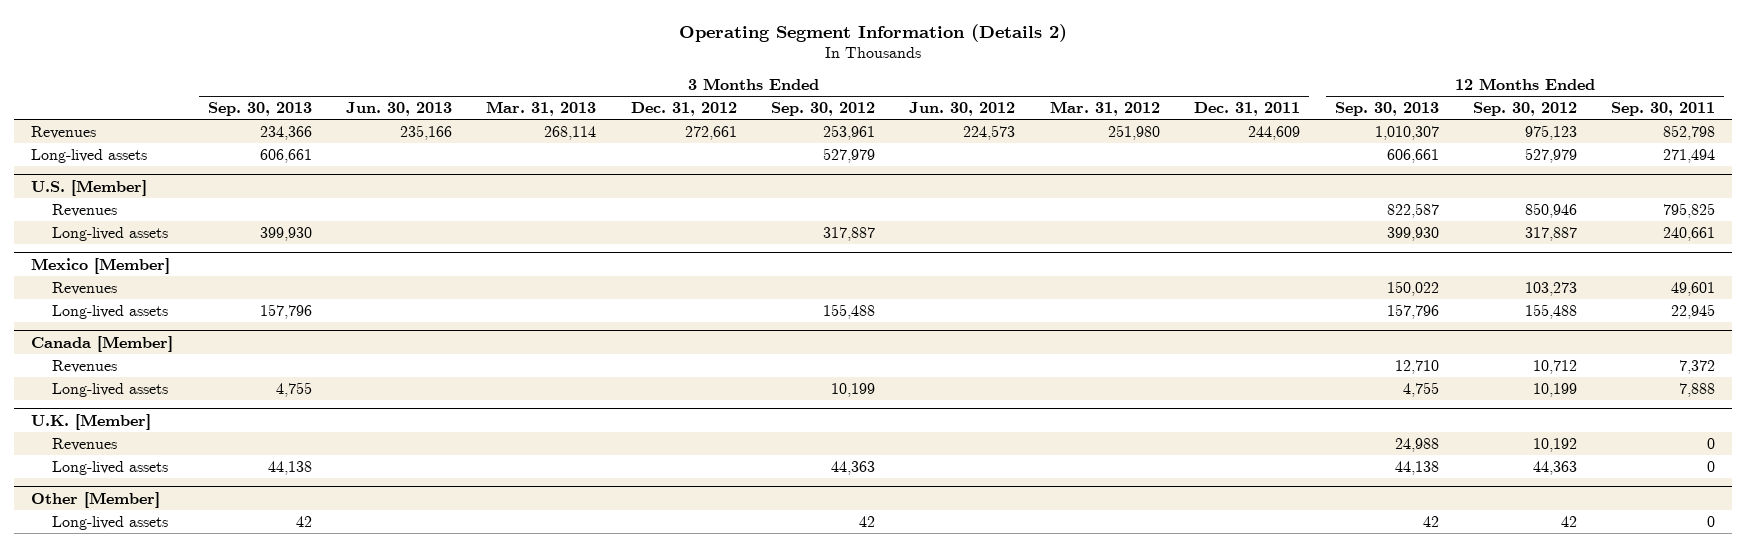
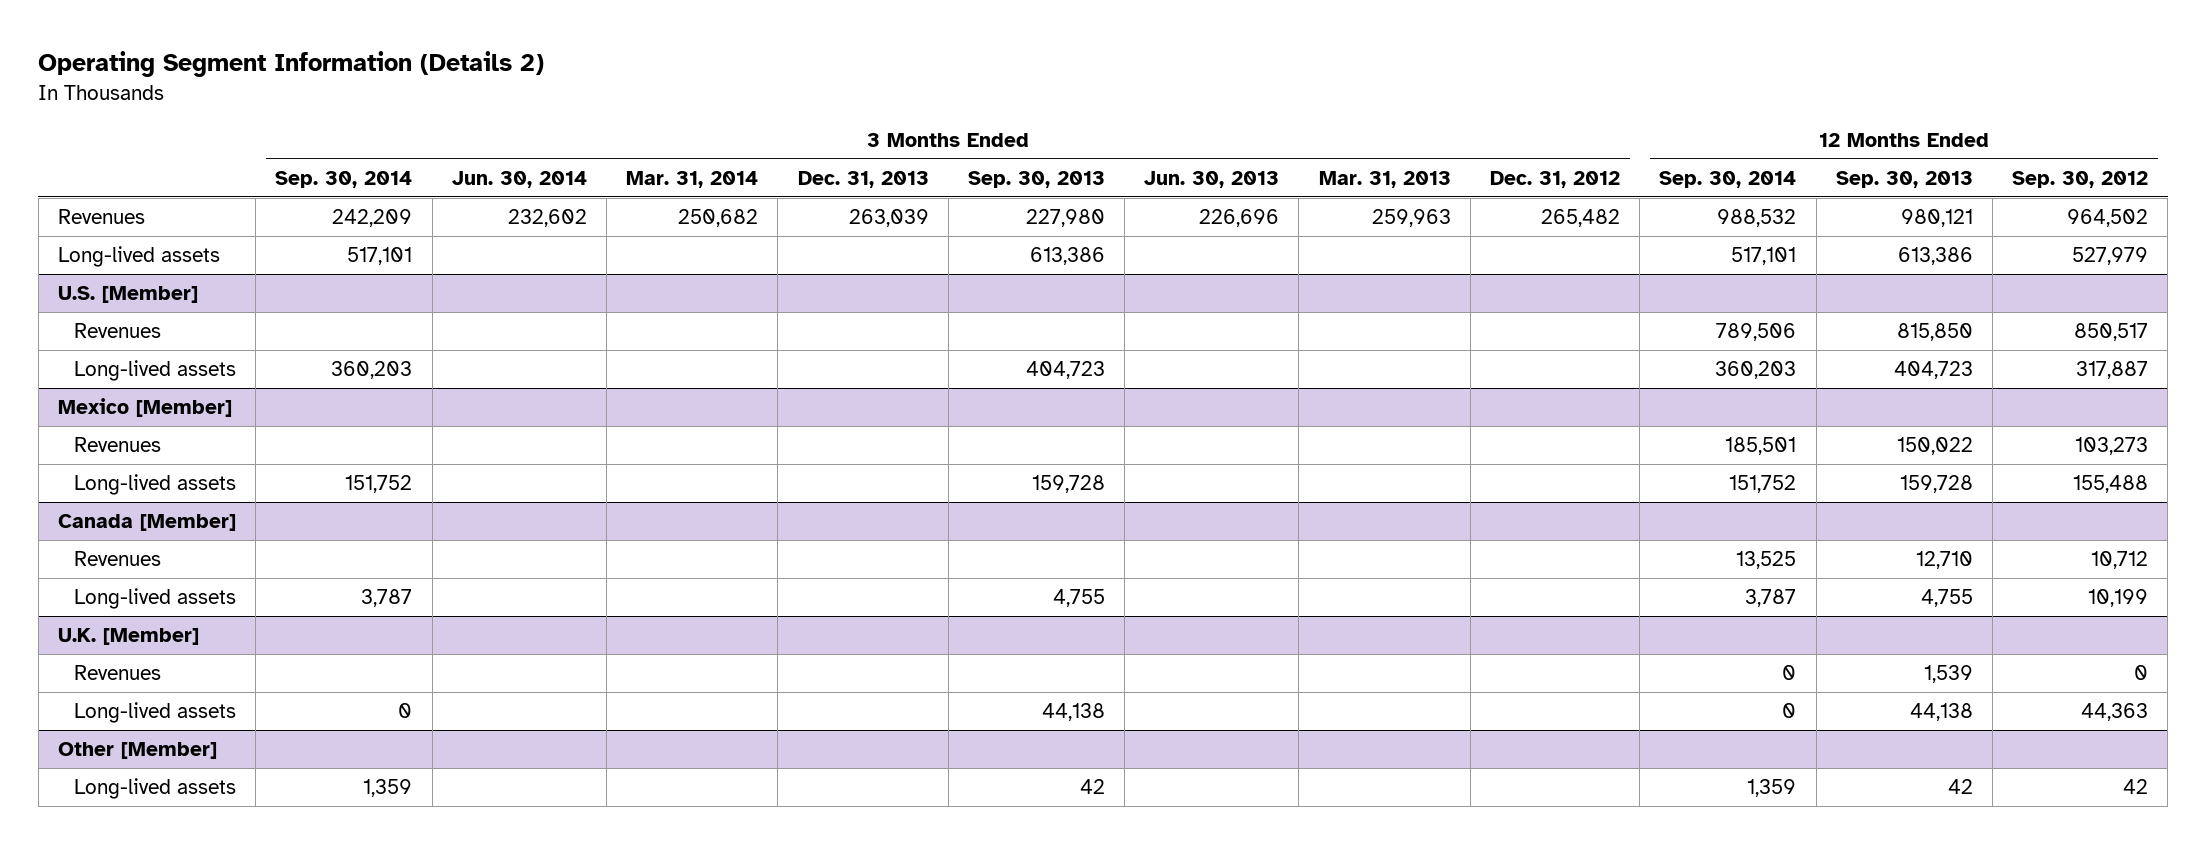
[771,102,876,117] Sep. 30, 2012 -> none
[909,102,1016,117] Jun. 30, 2012 -> none
[1049,101,1160,117] Mar. 31, 2012 -> none
[1194,102,1301,117] Dec. 31, 2011 -> none
[1611,102,1716,117] Sep. 30, 2011 -> none
none -> [275,170,413,188] Sep. 30, 2014
none -> [451,170,587,188] Jun. 30, 2014
none -> [626,170,759,188] Mar. 31, 2014
none -> [797,170,929,188] Dec. 31, 2013
none -> [1659,170,1797,188] Sep. 30, 2014
[259,125,312,140] 234,366 -> [1025,209,1105,228] 227,980
[399,124,452,140] 235,166 -> [1199,209,1280,228] 226,696
[544,125,597,140] 268,114 -> [1371,209,1451,228] 259,963
[684,125,737,140] 272,661 -> [1541,209,1621,228] 265,482
[1374,125,1439,140] 1,010,307 -> [1900,209,1973,228] 980,121
[1524,124,1577,140] 975,123 -> [2067,209,2149,228] 964,502
[259,148,312,163] 606,661 -> [1029,247,1105,266] 613,386
[1386,148,1439,163] 606,661 -> [1897,247,1973,266] 613,386
[1386,202,1439,218] 822,587 -> [1896,323,1973,342] 815,850
[1524,202,1577,218] 850,946 -> [2074,323,2149,342] 850,517
[259,226,312,241] 399,930 -> [1025,361,1105,380] 404,723
[1386,226,1439,241] 399,930 -> [1893,361,1973,380] 404,723
[259,303,312,319] 157,796 -> [1031,475,1105,494] 159,728
[1386,303,1439,319] 157,796 -> [1899,475,1973,494] 159,728
[1394,437,1439,452] 24,988 -> [1923,665,1973,684] 1,539
[1532,437,1577,452] 10,192 -> [2134,665,2149,681] 0

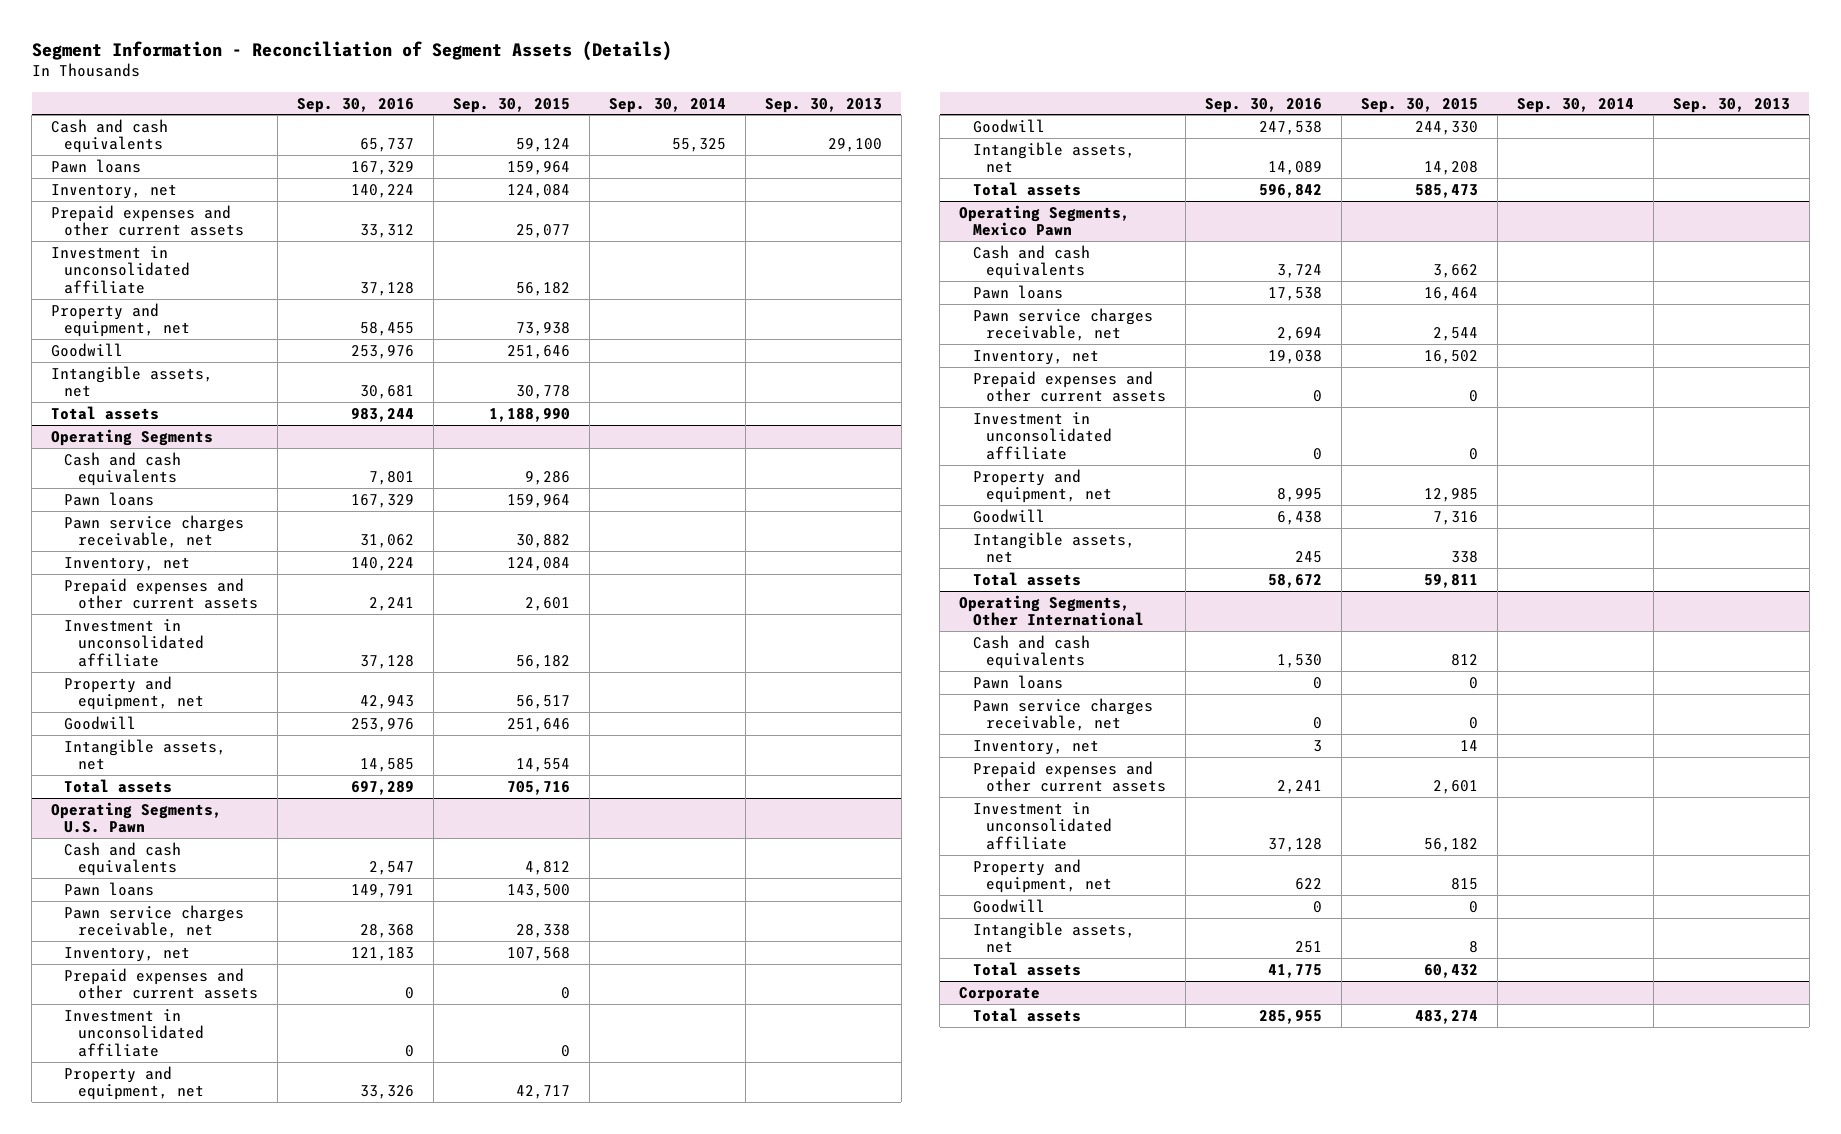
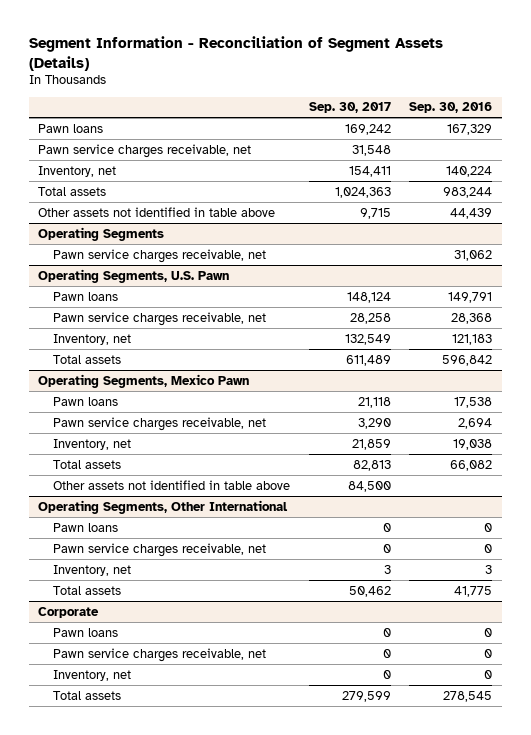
[452,97,570,113] Sep. 30, 2015 -> none
[608,97,726,113] Sep. 30, 2014 -> none
[764,97,882,113] Sep. 30, 2013 -> none
none -> [308,102,391,114] Sep. 30, 2017
[51,118,169,154] Cash and cash equivalents -> none
none -> [38,143,252,158] Pawn service charges receivable, net
[51,204,245,237] Prepaid expenses and other current assets -> none
[51,245,191,295] Investment in unconsolidated affiliate -> none
[51,302,191,338] Property and equipment, net -> none
[51,342,124,357] Goodwill -> none
[51,365,214,398] Intangible assets, net -> none
none -> [38,206,276,217] Other assets not identified in table above
[64,451,182,487] Cash and cash equivalents -> none
[64,491,155,506] Pawn loans -> none
[64,556,191,572] Inventory, net -> none
[64,577,258,610] Prepaid expenses and other current assets -> none
[64,618,204,668] Investment in unconsolidated affiliate -> none
[64,675,204,711] Property and equipment, net -> none
[64,715,137,730] Goodwill -> none
[64,738,227,771] Intangible assets, net -> none
[64,778,173,793] Total assets -> none
[64,841,182,877] Cash and cash equivalents -> none
[64,967,258,1000] Prepaid expenses and other current assets -> none
[64,1008,204,1058] Investment in unconsolidated affiliate -> none
[64,1065,204,1101] Property and equipment, net -> none
[972,118,1045,133] Goodwill -> none
[972,141,1135,174] Intangible assets, net -> none
[972,244,1090,280] Cash and cash equivalents -> none
[972,370,1167,403] Prepaid expenses and other current assets -> none
[972,411,1113,461] Investment in unconsolidated affiliate -> none
[972,468,1113,504] Property and equipment, net -> none
[972,508,1045,523] Goodwill -> none
[972,531,1135,564] Intangible assets, net -> none
[1267,573,1322,588] 58,672 -> [450,459,493,471] 66,082
none -> [53,479,291,490] Other assets not identified in table above
[972,634,1090,670] Cash and cash equivalents -> none
[972,760,1167,793] Prepaid expenses and other current assets -> none
[972,801,1113,851] Investment in unconsolidated affiliate -> none
[972,858,1113,894] Property and equipment, net -> none
[972,898,1045,913] Goodwill -> none
[972,921,1135,954] Intangible assets, net -> none
none -> [53,627,119,637] Pawn loans
none -> [53,647,267,662] Pawn service charges receivable, net
none -> [53,669,132,681] Inventory, net
[1258,1009,1322,1024] 285,955 -> [443,690,493,702] 278,545

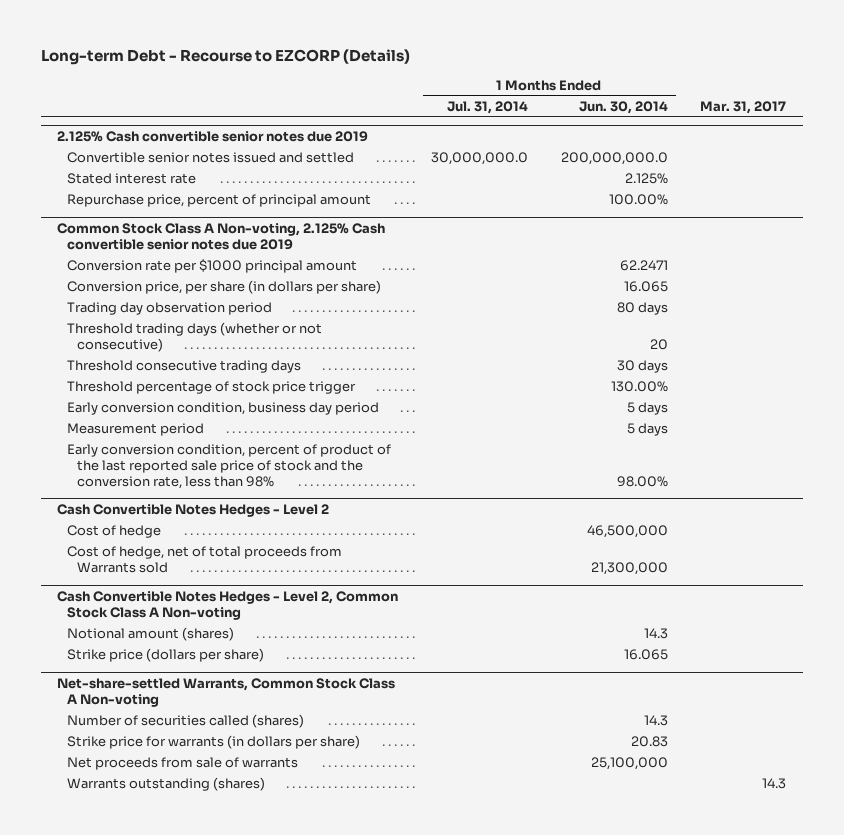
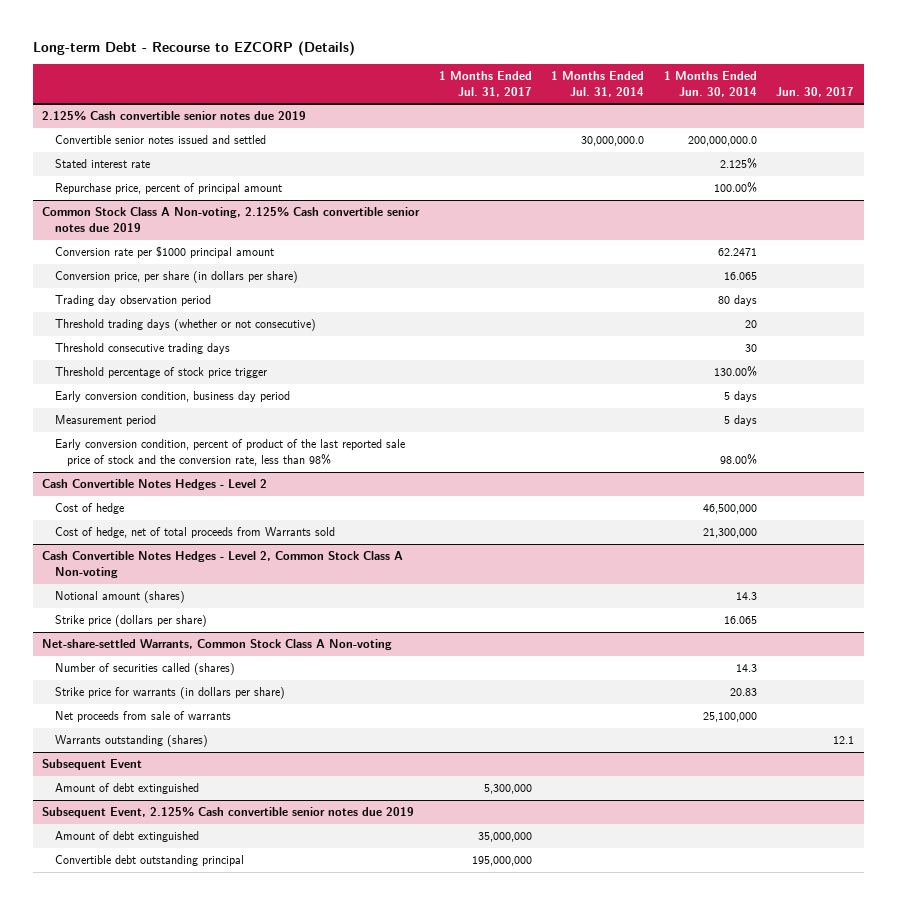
[700,101,787,115] Mar. 31, 2017 -> none
none -> [438,71,532,97] 1 Months Ended Jul. 31, 2017
none -> [776,86,855,97] Jun. 30, 2017
[616,360,668,374] 30 days -> [744,344,757,353] 30
none -> [42,759,143,771] Subsequent Event
none -> [54,783,199,795] Amount of debt extinguished
none -> [42,807,415,819] Subsequent Event, 2.125% Cash convertible senior notes due 2019
none -> [54,831,199,843] Amount of debt extinguished
none -> [54,855,244,867] Convertible debt outstanding principal

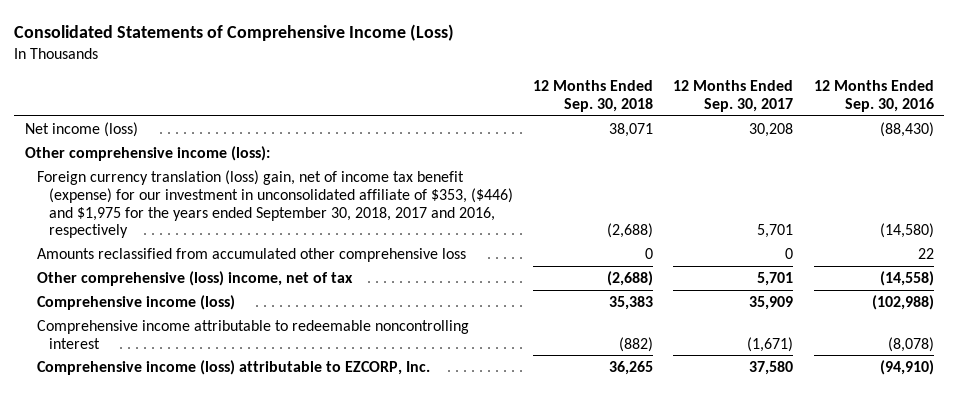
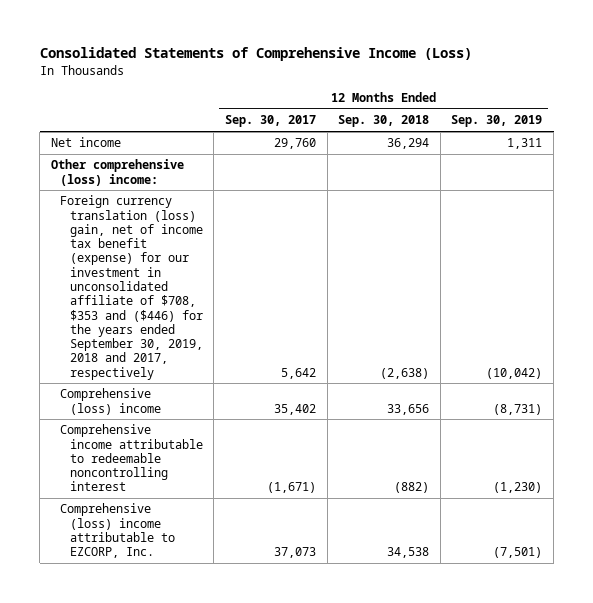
[813,80,934,113] 12 Months Ended Sep. 30, 2016 -> none
none -> [451,115,543,128] Sep. 30, 2019
[36,247,466,262] Amounts reclassified from accumulated other comprehensive loss -> none
[36,270,353,286] Other comprehensive (loss) income, net of tax -> none
[24,121,138,137] Net income (loss) -> [50,137,121,148] Net income
[609,122,654,137] 38,071 -> [387,138,430,150] 36,294
[749,122,794,137] 30,208 -> [273,138,316,150] 29,760
[24,145,270,161] Other comprehensive income (loss): -> [50,159,184,186] Other comprehensive (loss) income:
[36,169,513,239] Foreign currency translation (loss) gain, net of income tax benefit (expense) for our investment in unconsolidated affiliate of $353, ($446) and $1,975 for the years ended September 30, 2018, 2017 and 2016, respectively -> [60,195,203,380] Foreign currency translation (loss) gain, net of income tax benefit (expense) for our investment in unconsolidated affiliate of $708, $353 and ($446) for the years ended September 30, 2019, 2018 and 2017, respectively
[607,223,654,239] (2,688) -> [380,367,430,379] (2,638)
[757,224,794,239] 5,701 -> [280,367,316,379] 5,642
[36,294,235,310] Comprehensive income (loss) -> [60,388,161,415] Comprehensive (loss) income
[609,295,654,310] 35,383 -> [387,403,430,415] 33,656
[749,295,794,310] 35,909 -> [273,403,316,415] 35,402
[36,359,430,375] Comprehensive income (loss) attributable to EZCORP, Inc. -> [60,503,175,559] Comprehensive (loss) income attributable to EZCORP, Inc.
[609,360,654,375] 36,265 -> [387,547,430,559] 34,538
[749,360,794,375] 37,580 -> [273,547,316,559] 37,073

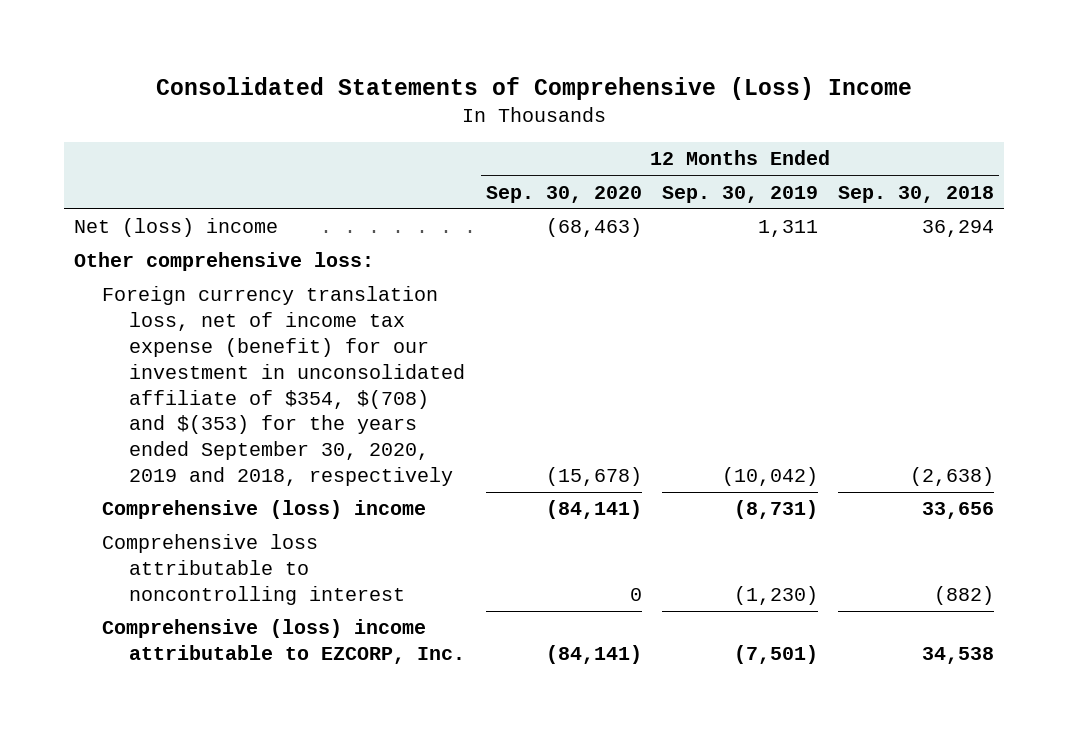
[39,47,472,62] Consolidated Statements of Comprehensive Income (Loss) -> [155,76,912,100] Consolidated Statements of Comprehensive (Loss) Income
[224,115,316,128] Sep. 30, 2017 -> none
none -> [485,185,642,203] Sep. 30, 2020
[50,137,121,148] Net income -> [73,218,278,238] Net (loss) income
[50,159,184,186] Other comprehensive (loss) income: -> [73,252,374,272] Other comprehensive loss:
[60,195,203,380] Foreign currency translation (loss) gain, net of income tax benefit (expense) for our investment in unconsolidated affiliate of $708, $353 and ($446) for the years ended September 30, 2019, 2018 and 2017, respectively -> [101,286,466,486] Foreign currency translation loss, net of income tax expense (benefit) for our investment in unconsolidated affiliate of $354, $(708) and $(353) for the years ended September 30, 2020, 2019 and 2018, respectively
[60,424,203,492] Comprehensive income attributable to redeemable noncontrolling interest -> [101,534,406,605] Comprehensive loss attributable to noncontrolling interest

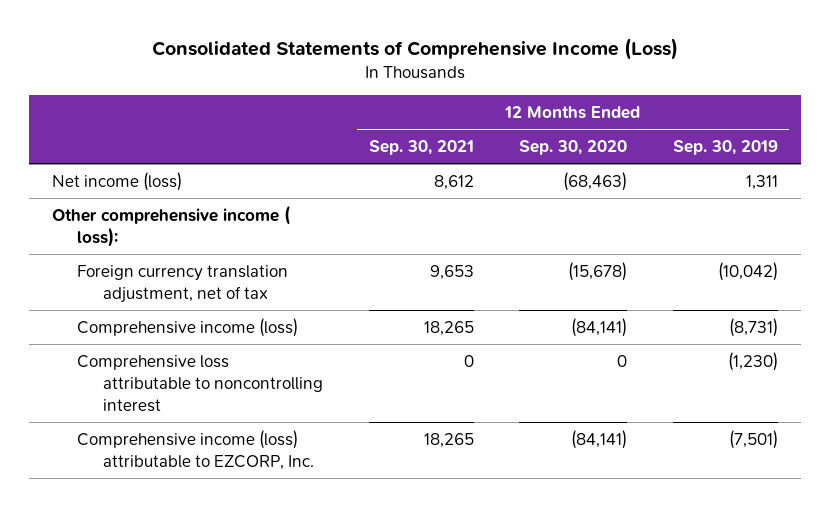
[155,76,912,100] Consolidated Statements of Comprehensive (Loss) Income -> [151,38,678,61] Consolidated Statements of Comprehensive Income (Loss)
[837,185,994,203] Sep. 30, 2018 -> none
none -> [368,139,474,155] Sep. 30, 2021
[73,218,278,238] Net (loss) income -> [51,171,182,191] Net income (loss)
[73,252,374,272] Other comprehensive loss: -> [51,204,290,247] Other comprehensive income ( loss):
[101,286,466,486] Foreign currency translation loss, net of income tax expense (benefit) for our investment in unconsolidated affiliate of $354, $(708) and $(353) for the years ended September 30, 2020, 2019 and 2018, respectively -> [77,264,289,303] Foreign currency translation adjustment, net of tax
[101,500,426,520] Comprehensive (loss) income -> [77,317,299,337] Comprehensive income (loss)
[101,619,466,665] Comprehensive (loss) income attributable to EZCORP, Inc. -> [77,429,315,470] Comprehensive income (loss) attributable to EZCORP, Inc.

